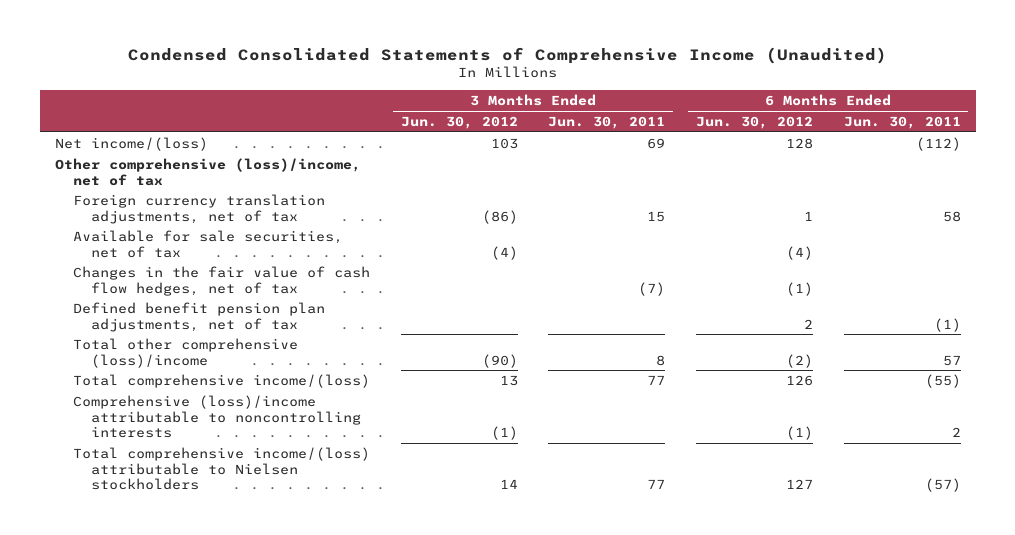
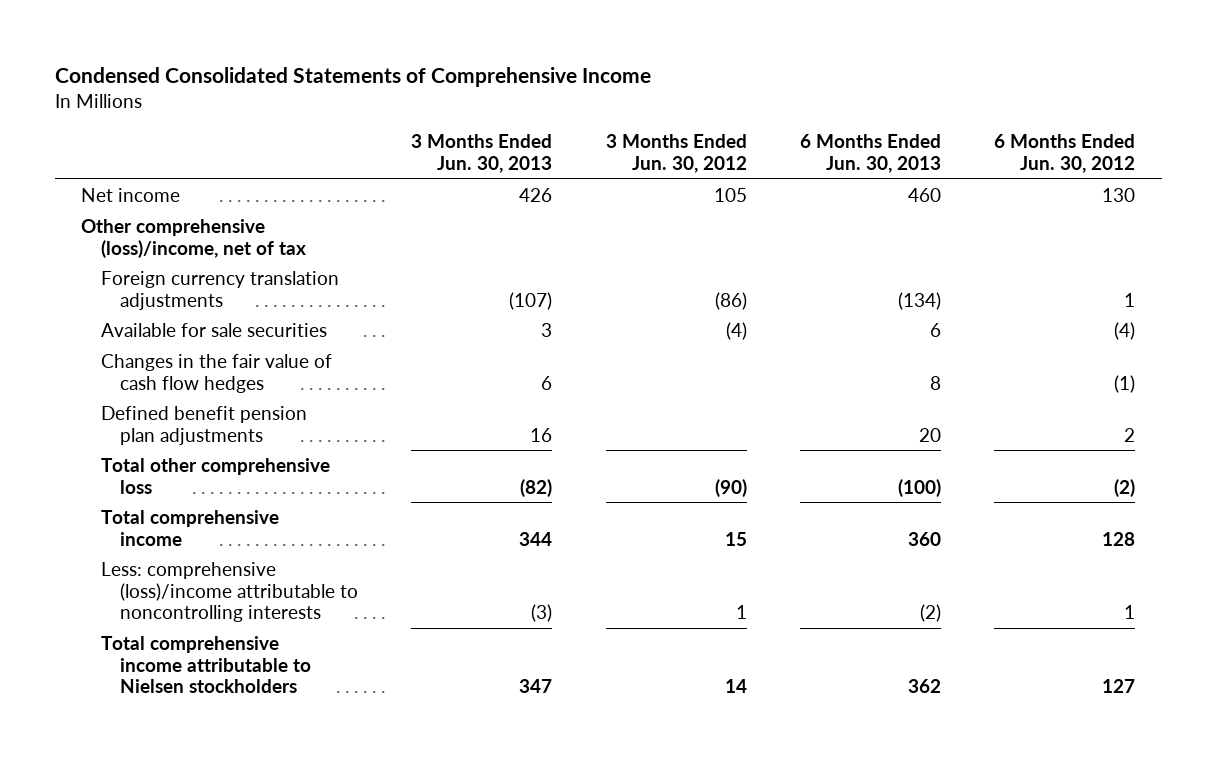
[127,46,887,64] Condensed Consolidated Statements of Comprehensive Income (Unaudited) -> [54,67,651,88] Condensed Consolidated Statements of Comprehensive Income
[548,115,666,129] Jun. 30, 2011 -> none
[843,115,961,129] Jun. 30, 2011 -> none
none -> [411,134,553,173] 3 Months Ended Jun. 30, 2013
none -> [799,134,941,173] 6 Months Ended Jun. 30, 2013
[54,136,208,151] Net income/(loss) -> [81,188,181,203] Net income
[490,137,518,149] 103 -> [713,188,747,203] 105
[785,137,813,149] 128 -> [1102,188,1136,203] 130
[73,193,326,224] Foreign currency translation adjustments, net of tax -> [100,271,339,310] Foreign currency translation adjustments
[73,229,344,258] Available for sale securities, net of tax -> [100,323,327,338] Available for sale securities
[73,265,371,296] Changes in the fair value of cash flow hedges, net of tax -> [100,354,332,393] Changes in the fair value of cash flow hedges
[73,301,326,332] Defined benefit pension plan adjustments, net of tax -> [100,406,307,445] Defined benefit pension plan adjustments
[73,337,299,368] Total other comprehensive (loss)/income -> [100,458,330,494] Total other comprehensive loss
[73,373,371,388] Total comprehensive income/(loss) -> [100,510,279,546] Total comprehensive income
[499,374,518,386] 13 -> [724,531,747,546] 15
[785,374,813,386] 126 -> [1102,531,1136,546] 128
[73,394,362,439] Comprehensive (loss)/income attributable to noncontrolling interests -> [100,562,359,622] Less: comprehensive (loss)/income attributable to noncontrolling interests
[490,426,518,441] (1) -> [735,604,747,619] 1
[785,426,813,441] (1) -> [1124,604,1136,619] 1
[73,446,371,491] Total comprehensive income/(loss) attributable to Nielsen stockholders -> [100,636,312,693] Total comprehensive income attributable to Nielsen stockholders

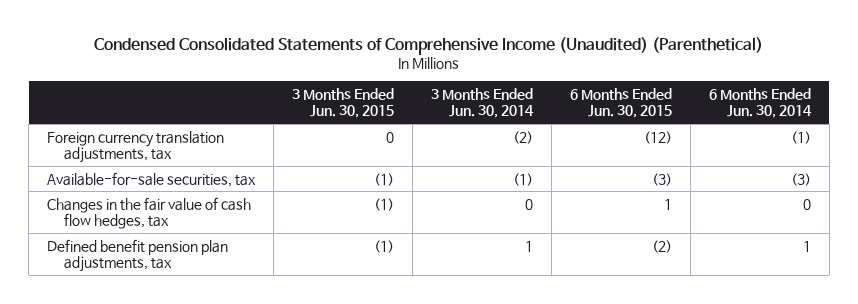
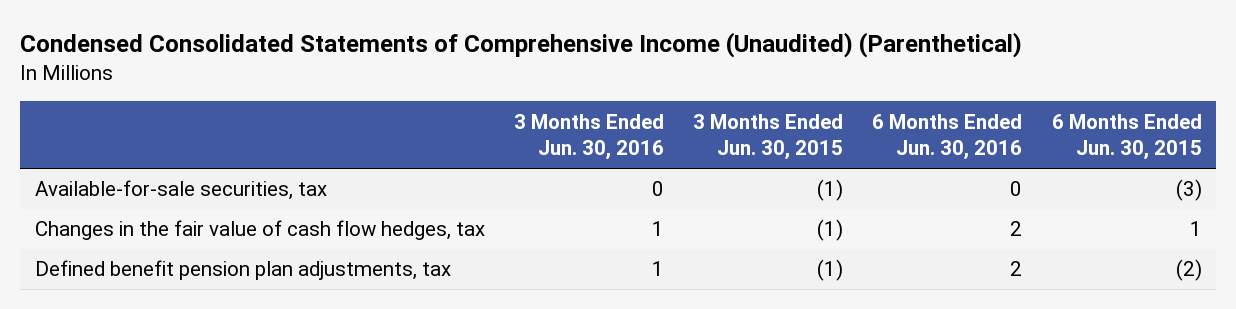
[431,88,535,119] 3 Months Ended Jun. 30, 2014 -> none
[708,88,812,119] 6 Months Ended Jun. 30, 2014 -> none
none -> [514,113,665,161] 3 Months Ended Jun. 30, 2016
none -> [872,113,1023,161] 6 Months Ended Jun. 30, 2016
[47,130,225,163] Foreign currency translation adjustments, tax -> none

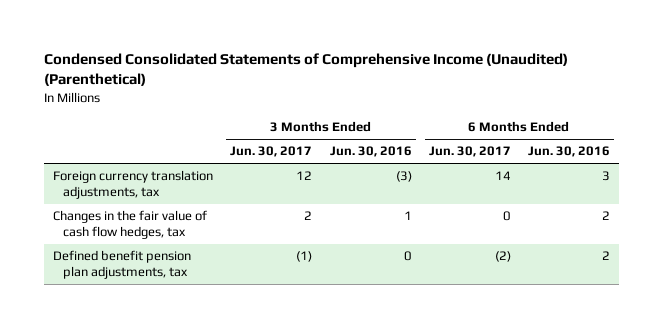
[693,113,844,161] 3 Months Ended Jun. 30, 2015 -> none
[1051,113,1202,161] 6 Months Ended Jun. 30, 2015 -> none
none -> [230,146,313,158] Jun. 30, 2017
none -> [428,146,511,158] Jun. 30, 2017
[34,180,327,201] Available-for-sale securities, tax -> none
none -> [52,170,213,199] Foreign currency translation adjustments, tax
[652,261,665,277] 1 -> [403,251,412,262] 0

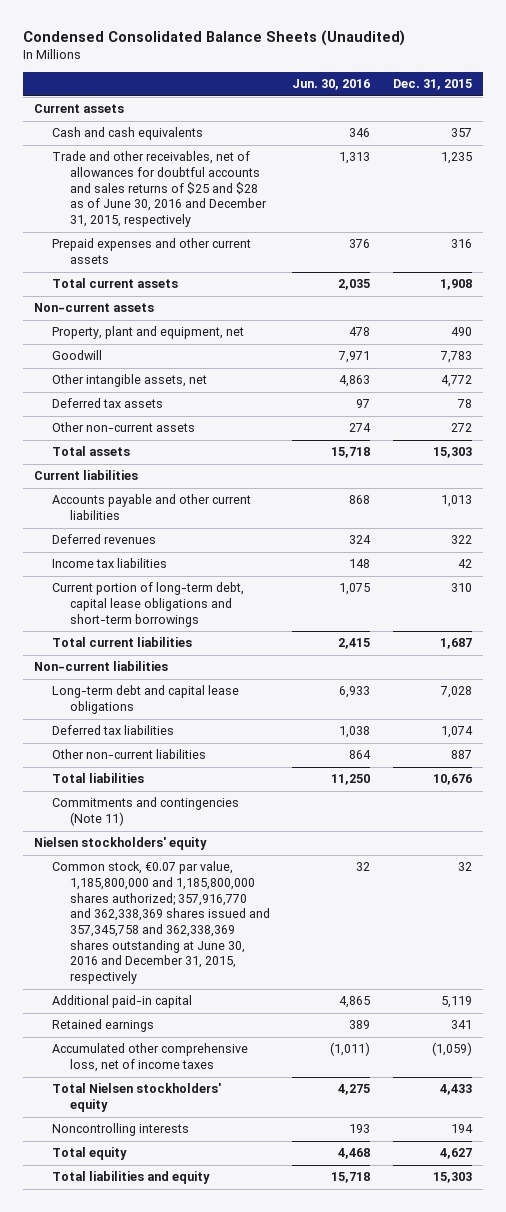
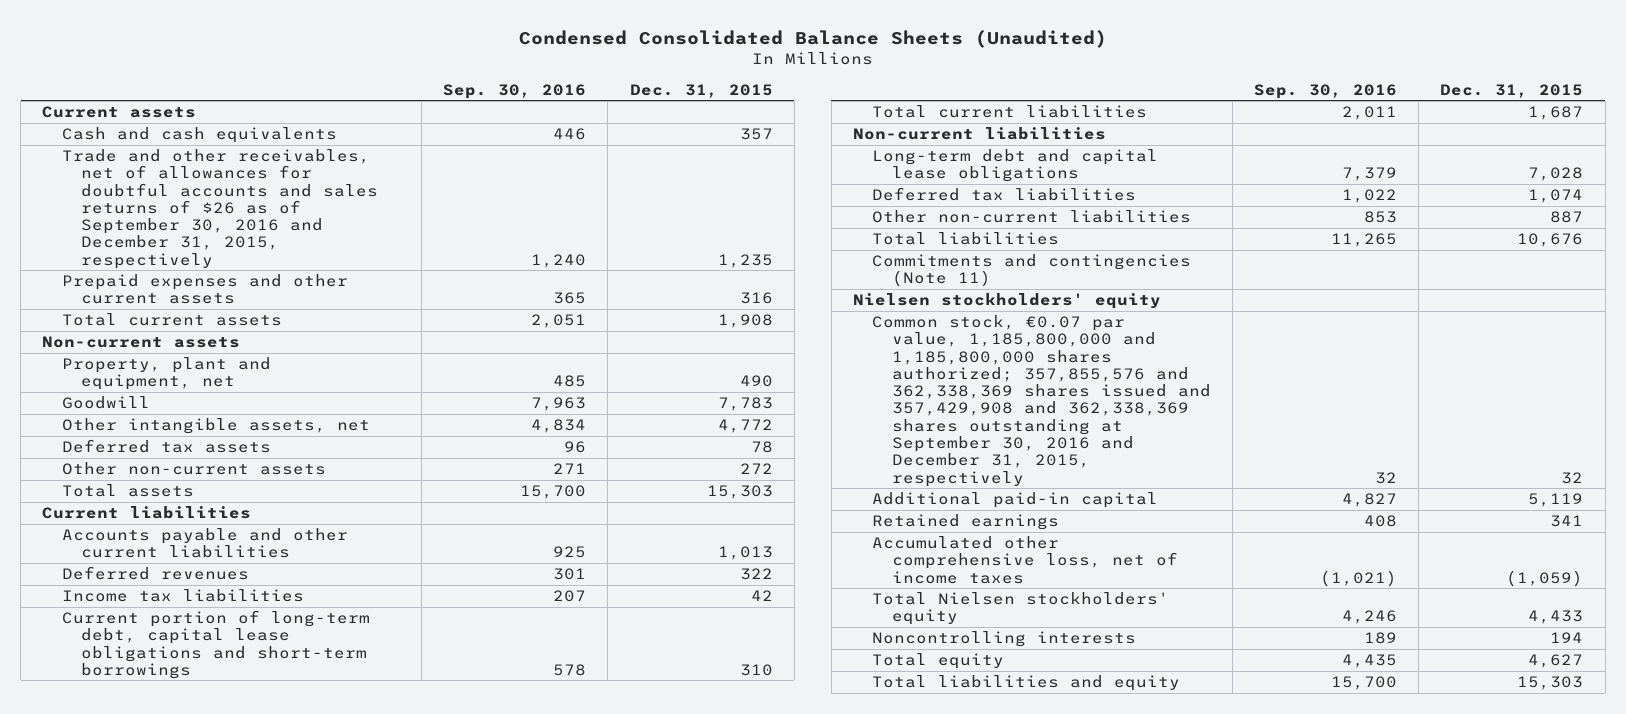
[292,79,371,91] Jun. 30, 2016 -> none
none -> [443,83,587,99] Sep. 30, 2016
[51,151,268,228] Trade and other receivables, net of allowances for doubtful accounts and sales returns of $25 and $28 as of June 30, 2016 and December 31, 2015, respectively -> [61,149,379,269] Trade and other receivables, net of allowances for doubtful accounts and sales returns of $26 as of September 30, 2016 and December 31, 2015, respectively
[51,861,271,984] Common stock, €0.07 par value, 1,185,800,000 and 1,185,800,000 shares authorized; 357,916,770 and 362,338,369 shares issued and 357,345,758 and 362,338,369 shares outstanding at June 30, 2016 and December 31, 2015, respectively -> [872,315,1211,487] Common stock, €0.07 par value, 1,185,800,000 and 1,185,800,000 shares authorized; 357,855,576 and 362,338,369 shares issued and 357,429,908 and 362,338,369 shares outstanding at September 30, 2016 and December 31, 2015, respectively

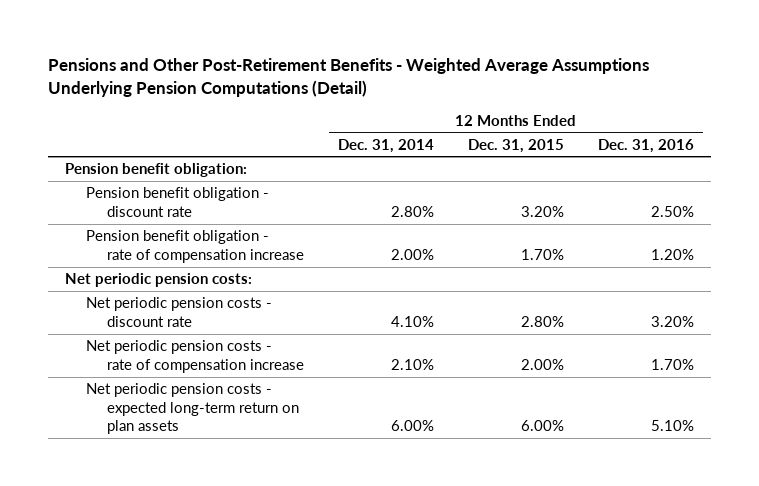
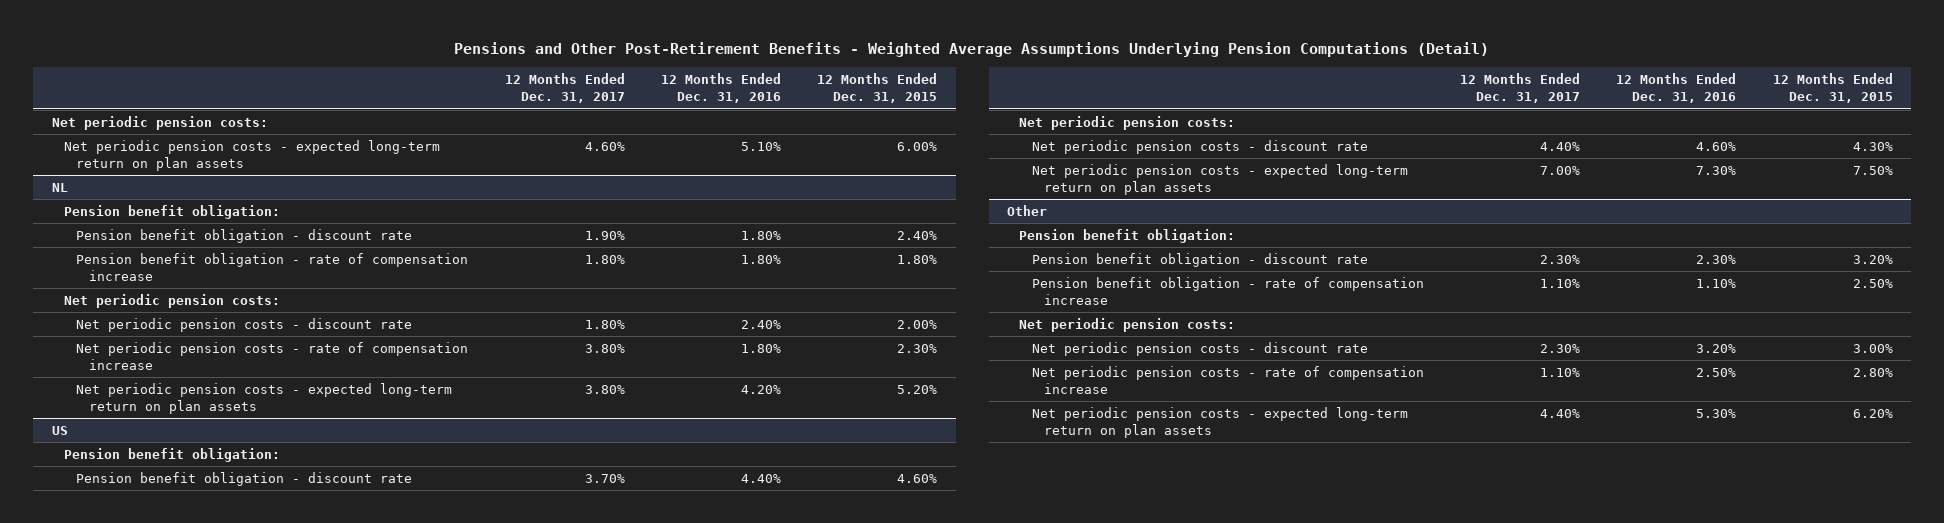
[337,138,434,153] Dec. 31, 2014 -> none
none -> [504,73,625,104] 12 Months Ended Dec. 31, 2017
[65,163,248,178] Pension benefit obligation: -> none
[85,187,269,217] Pension benefit obligation - discount rate -> none
[85,230,304,263] Pension benefit obligation - rate of compensation increase -> none
[85,297,272,327] Net periodic pension costs - discount rate -> none
[85,340,304,373] Net periodic pension costs - rate of compensation increase -> none
none -> [51,182,68,192] NL
none -> [63,204,280,219] Pension benefit obligation:
none -> [76,228,413,243] Pension benefit obligation - discount rate
none -> [76,252,469,282] Pension benefit obligation - rate of compensation increase
none -> [63,293,280,308] Net periodic pension costs:
none -> [76,317,413,332] Net periodic pension costs - discount rate
none -> [76,341,469,371] Net periodic pension costs - rate of compensation increase
none -> [76,382,453,415] Net periodic pension costs - expected long-term return on plan assets
none -> [51,425,68,435] US
none -> [63,447,280,462] Pension benefit obligation:
none -> [76,471,413,486] Pension benefit obligation - discount rate
none -> [1019,115,1236,130] Net periodic pension costs:
none -> [1031,139,1368,154] Net periodic pension costs - discount rate
none -> [1031,163,1408,196] Net periodic pension costs - expected long-term return on plan assets
none -> [1006,204,1047,216] Other
none -> [1019,228,1236,243] Pension benefit obligation:
none -> [1031,252,1368,267] Pension benefit obligation - discount rate
none -> [1031,276,1424,306] Pension benefit obligation - rate of compensation increase
none -> [1019,317,1236,332] Net periodic pension costs:
none -> [1031,341,1368,356] Net periodic pension costs - discount rate
none -> [1031,365,1424,395] Net periodic pension costs - rate of compensation increase
none -> [1031,406,1408,439] Net periodic pension costs - expected long-term return on plan assets

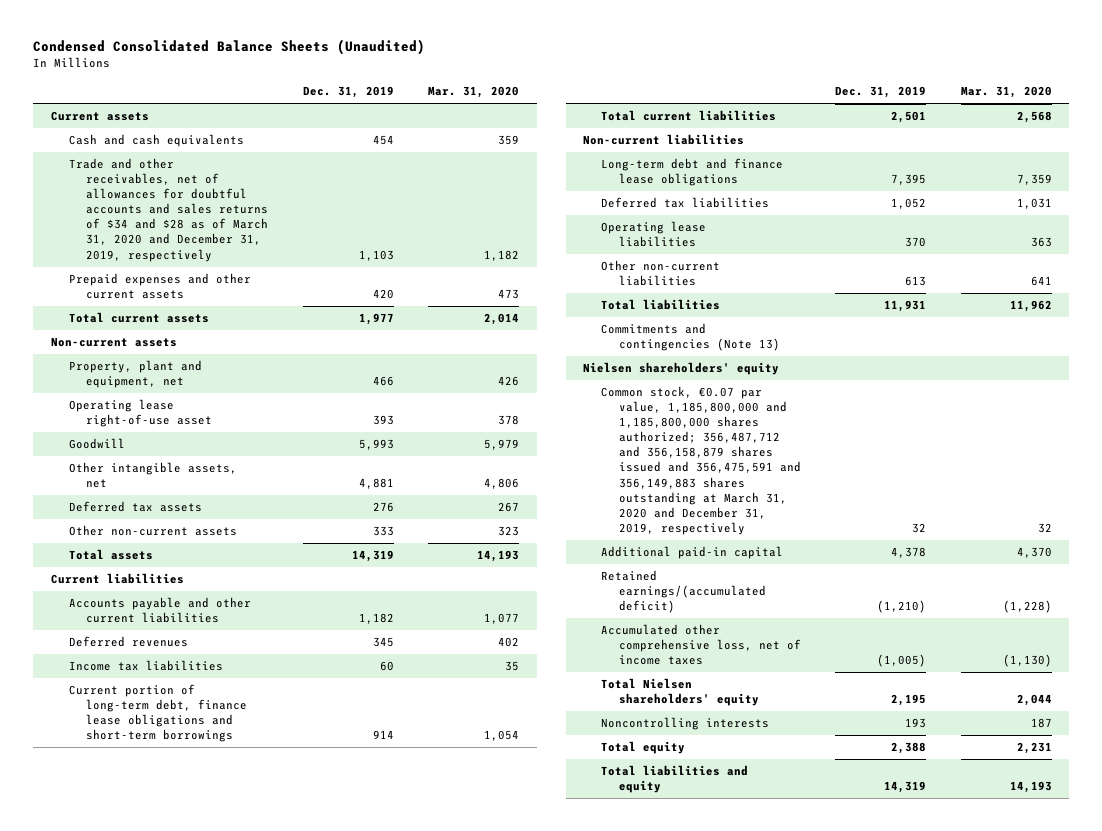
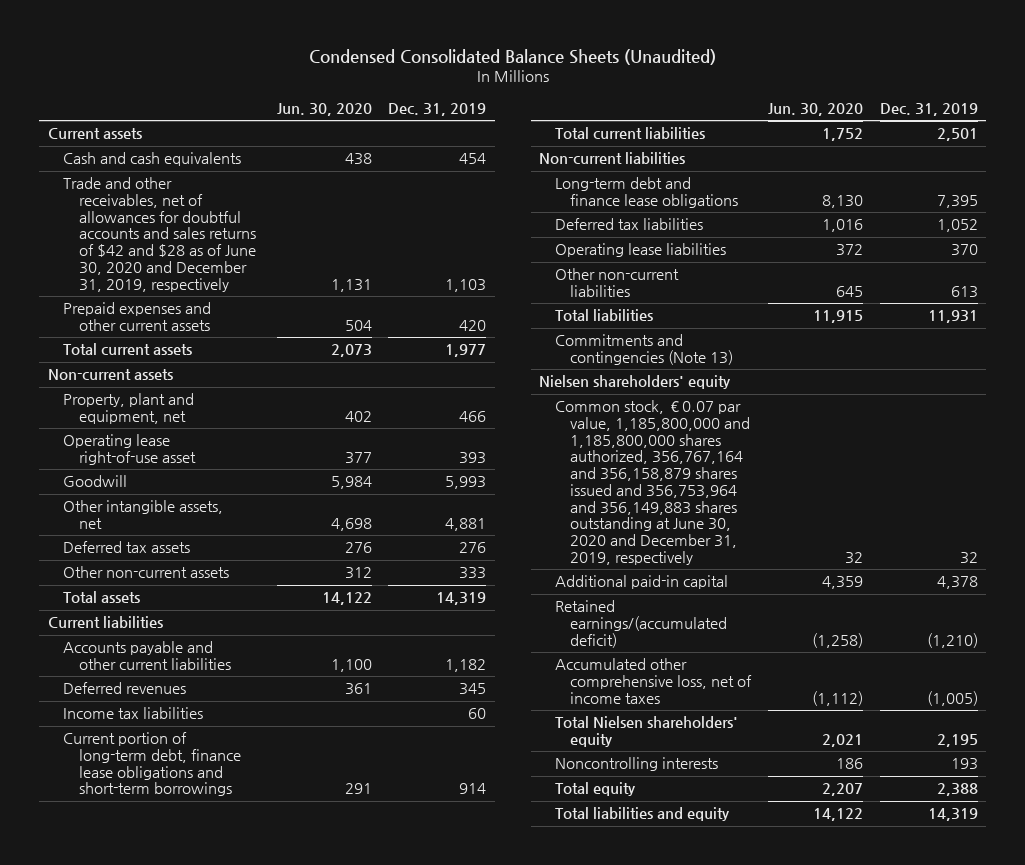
[428,85,520,98] Mar. 31, 2020 -> none
none -> [276,102,372,116] Jun. 30, 2020
[68,158,269,262] Trade and other receivables, net of allowances for doubtful accounts and sales returns of $34 and $28 as of March 31, 2020 and December 31, 2019, respectively -> [63,177,257,292] Trade and other receivables, net of allowances for doubtful accounts and sales returns of $42 and $28 as of June 30, 2020 and December 31, 2019, respectively
[600,386,801,535] Common stock, €0.07 par value, 1,185,800,000 and 1,185,800,000 shares authorized; 356,487,712 and 356,158,879 shares issued and 356,475,591 and 356,149,883 shares outstanding at March 31, 2020 and December 31, 2019, respectively -> [554,400,751,565] Common stock, €0.07 par value, 1,185,800,000 and 1,185,800,000 shares authorized, 356,767,164 and 356,158,879 shares issued and 356,753,964 and 356,149,883 shares outstanding at June 30, 2020 and December 31, 2019, respectively

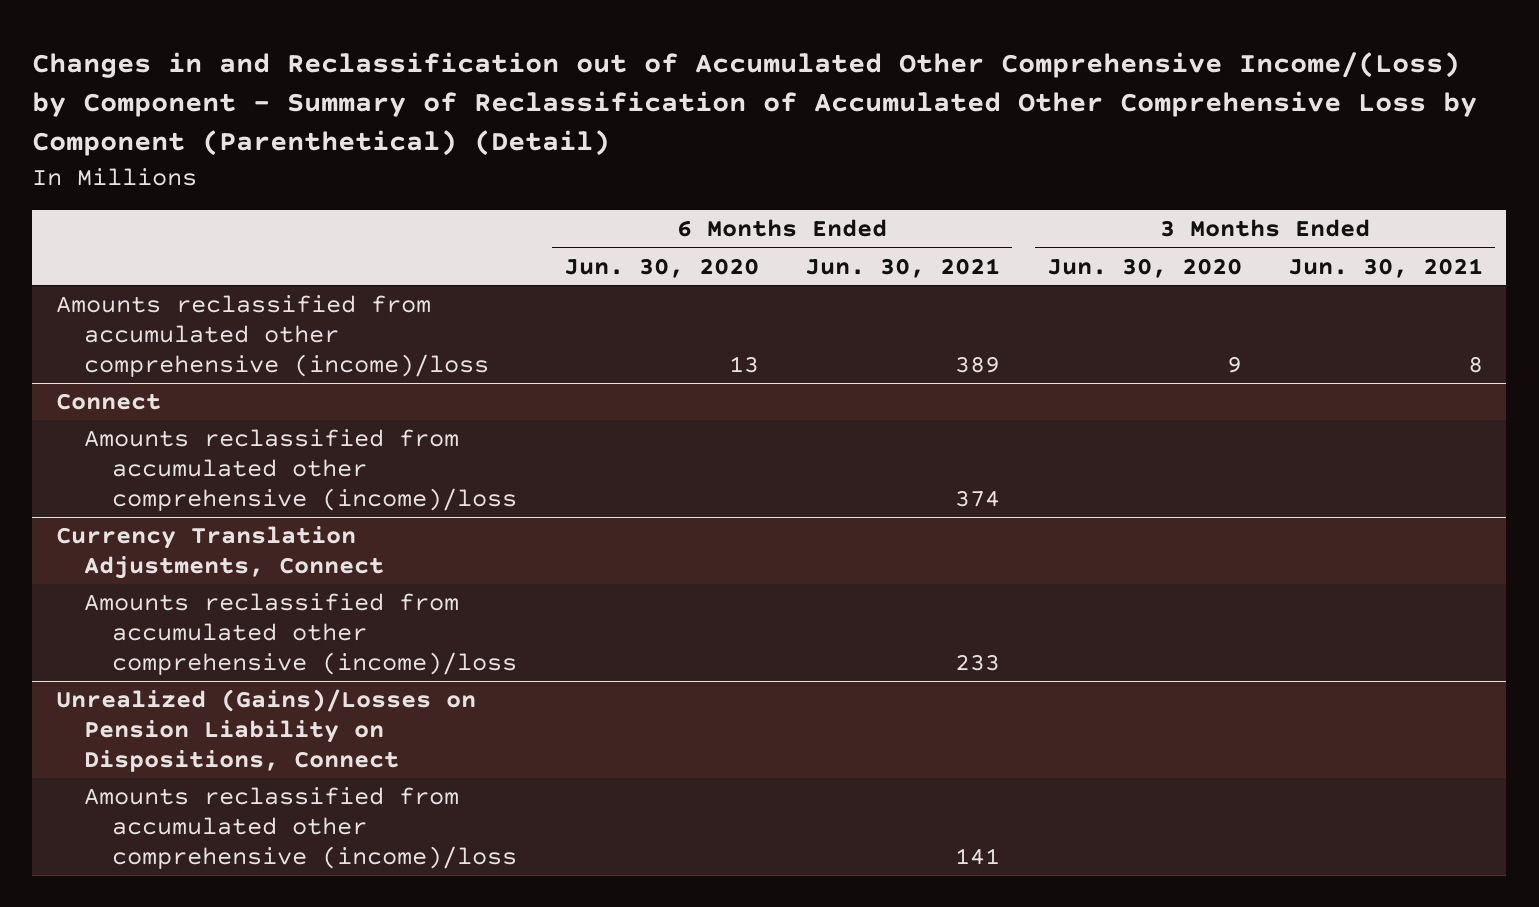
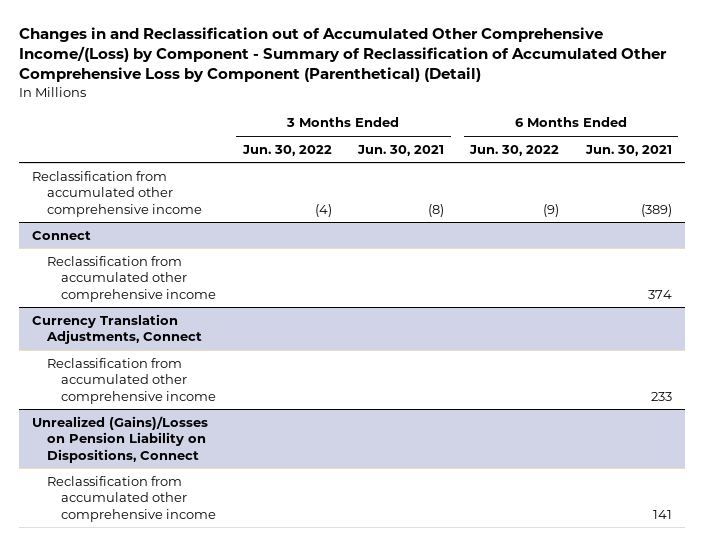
[563,257,759,278] Jun. 30, 2020 -> none
[1046,257,1242,278] Jun. 30, 2020 -> none
none -> [241,144,332,156] Jun. 30, 2022
none -> [469,144,560,156] Jun. 30, 2022
[55,295,489,377] Amounts reclassified from accumulated other comprehensive (income)/loss -> [31,170,202,217] Reclassification from accumulated other comprehensive income
[955,355,1001,373] 389 -> [640,203,672,217] (389)
[1468,355,1484,373] 8 -> [428,203,445,217] (8)
[83,429,517,511] Amounts reclassified from accumulated other comprehensive (income)/loss -> [46,255,217,302] Reclassification from accumulated other comprehensive income
[83,593,517,675] Amounts reclassified from accumulated other comprehensive (income)/loss -> [46,357,217,404] Reclassification from accumulated other comprehensive income
[83,787,517,869] Amounts reclassified from accumulated other comprehensive (income)/loss -> [46,475,217,522] Reclassification from accumulated other comprehensive income

